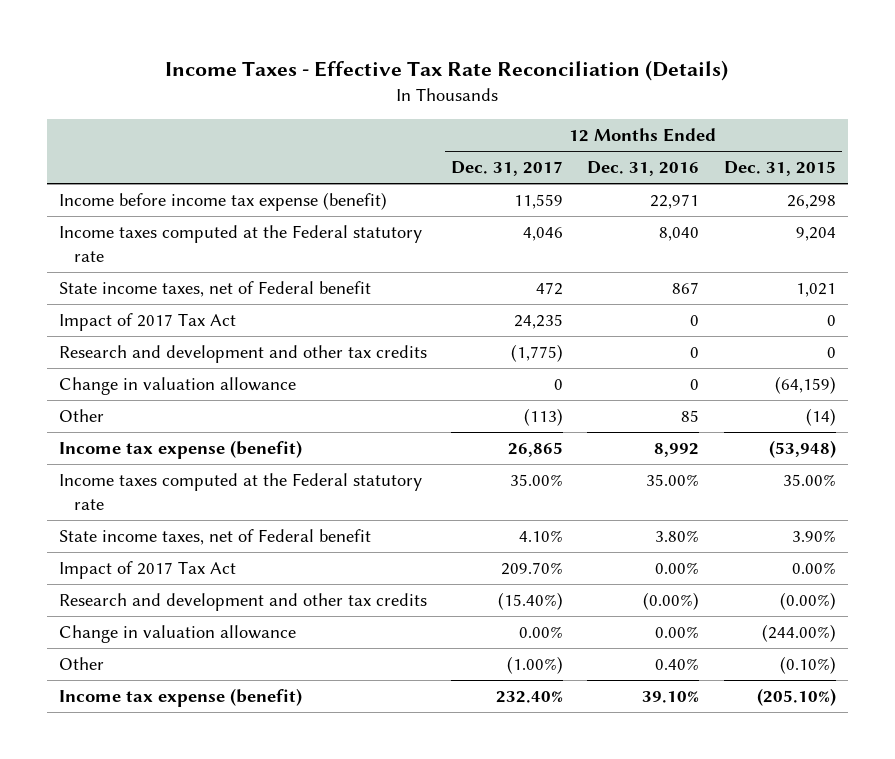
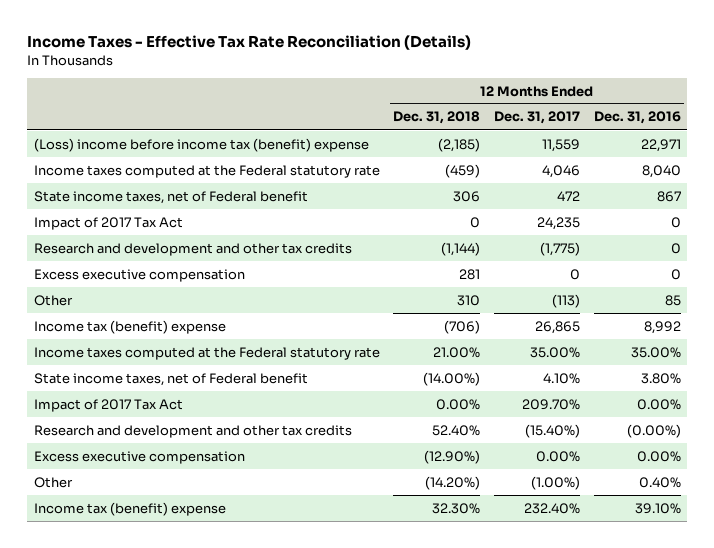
[723,161,836,177] Dec. 31, 2015 -> none
none -> [393,111,481,125] Dec. 31, 2018
[58,192,387,212] Income before income tax expense (benefit) -> [33,137,369,152] (Loss) income before income tax (benefit) expense
[58,377,296,396] Change in valuation allowance -> none
none -> [33,268,245,282] Excess executive compensation
[58,440,302,460] Income tax expense (benefit) -> [33,319,226,334] Income tax (benefit) expense
[58,625,296,644] Change in valuation allowance -> none
none -> [33,450,245,464] Excess executive compensation
[58,688,302,708] Income tax expense (benefit) -> [33,501,226,516] Income tax (benefit) expense

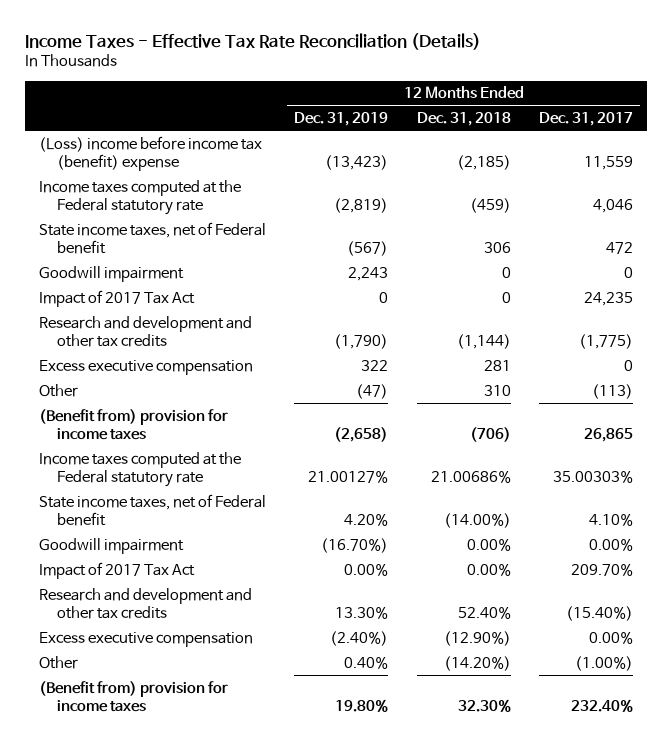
[593,111,681,125] Dec. 31, 2016 -> none
none -> [294,111,389,126] Dec. 31, 2019
none -> [38,265,184,282] Goodwill impairment
[33,319,226,334] Income tax (benefit) expense -> [38,408,228,441] (Benefit from) provision for income taxes
[433,346,481,358] 21.00% -> [430,470,511,484] 21.00686%
[529,346,580,358] 35.00% -> [552,470,633,484] 35.00303%
none -> [38,537,184,554] Goodwill impairment
[33,501,226,516] Income tax (benefit) expense -> [38,680,228,713] (Benefit from) provision for income taxes

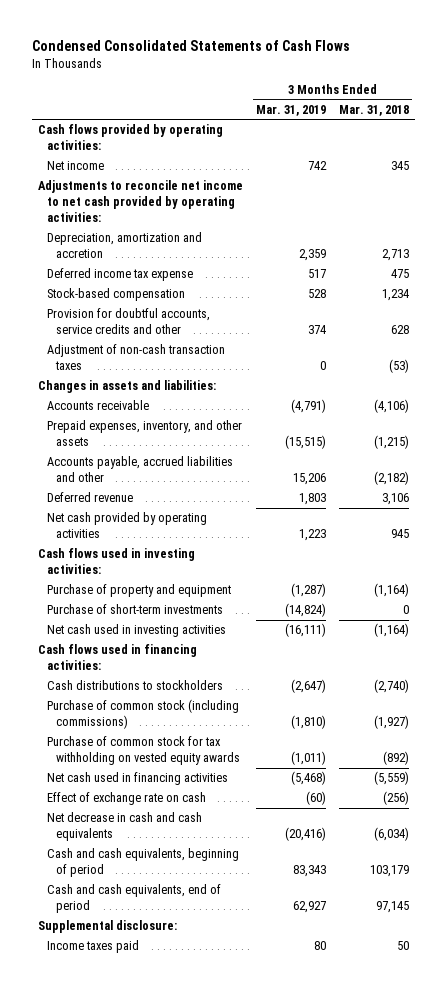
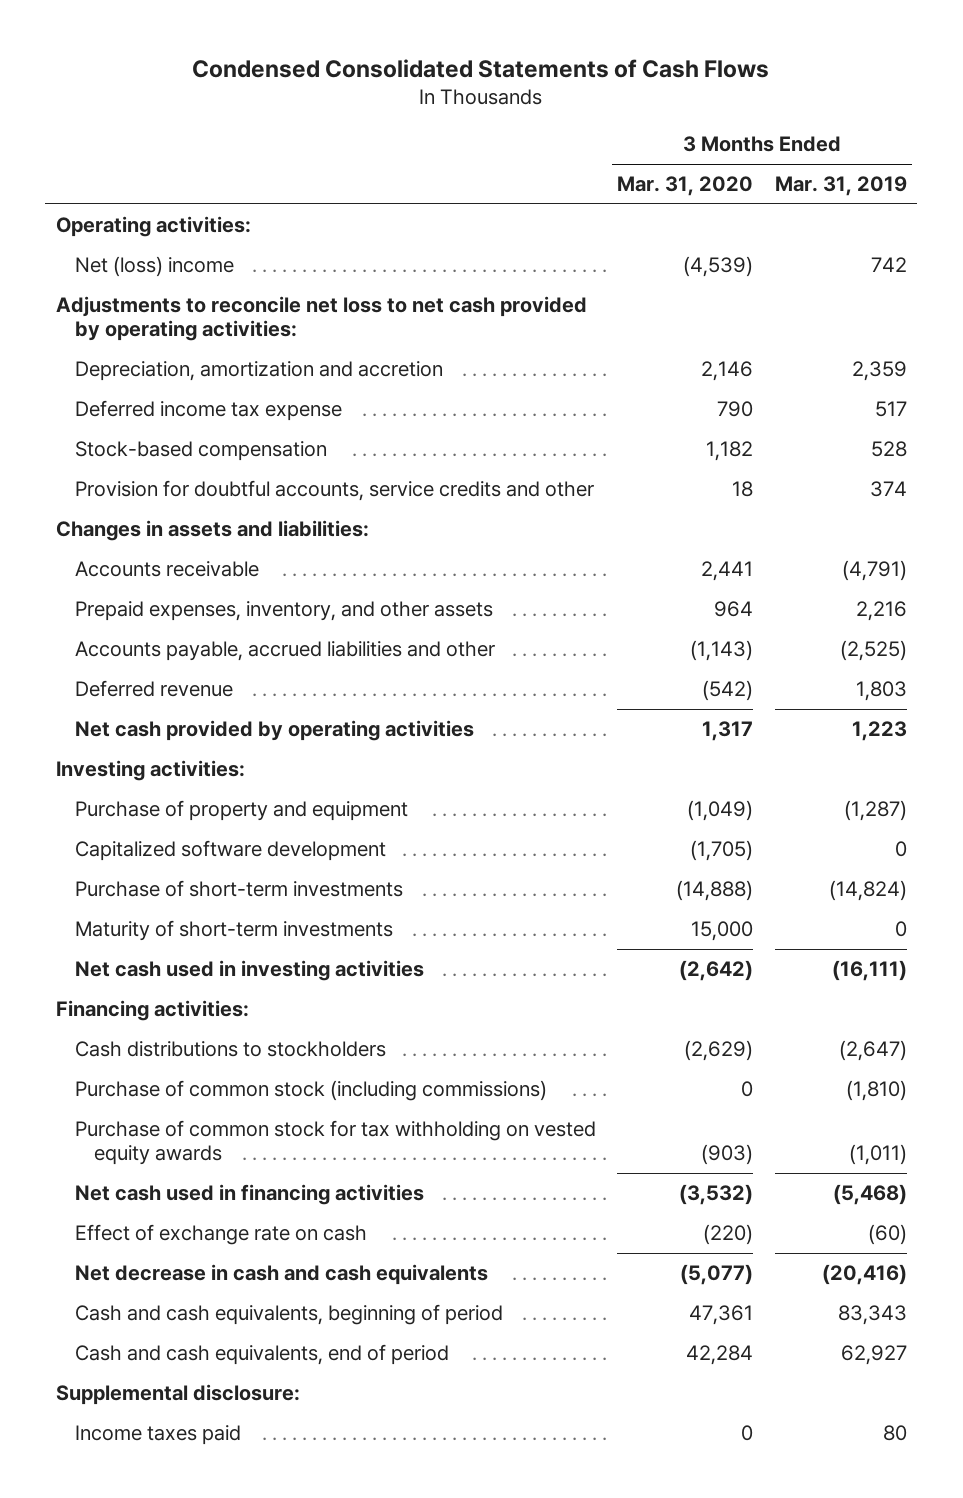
[338,104,409,116] Mar. 31, 2018 -> none
none -> [617,176,754,197] Mar. 31, 2020
[38,124,224,151] Cash flows provided by operating activities: -> [56,216,252,238] Operating activities:
[46,161,104,171] Net income -> [75,256,235,278] Net (loss) income
[38,180,244,223] Adjustments to reconcile net income to net cash provided by operating activities: -> [56,296,588,342] Adjustments to reconcile net loss to net cash provided by operating activities:
[46,344,225,371] Adjustment of non-cash transaction taxes -> none
[285,435,327,450] (15,515) -> [855,601,907,622] 2,216
[293,473,327,486] 15,206 -> [839,640,907,662] (2,525)
[38,548,196,575] Cash flows used in investing activities: -> [56,760,246,782] Investing activities:
none -> [75,840,387,862] Capitalized software development
none -> [75,920,394,942] Maturity of short-term investments
[38,644,198,671] Cash flows used in financing activities: -> [56,1000,250,1022] Financing activities:

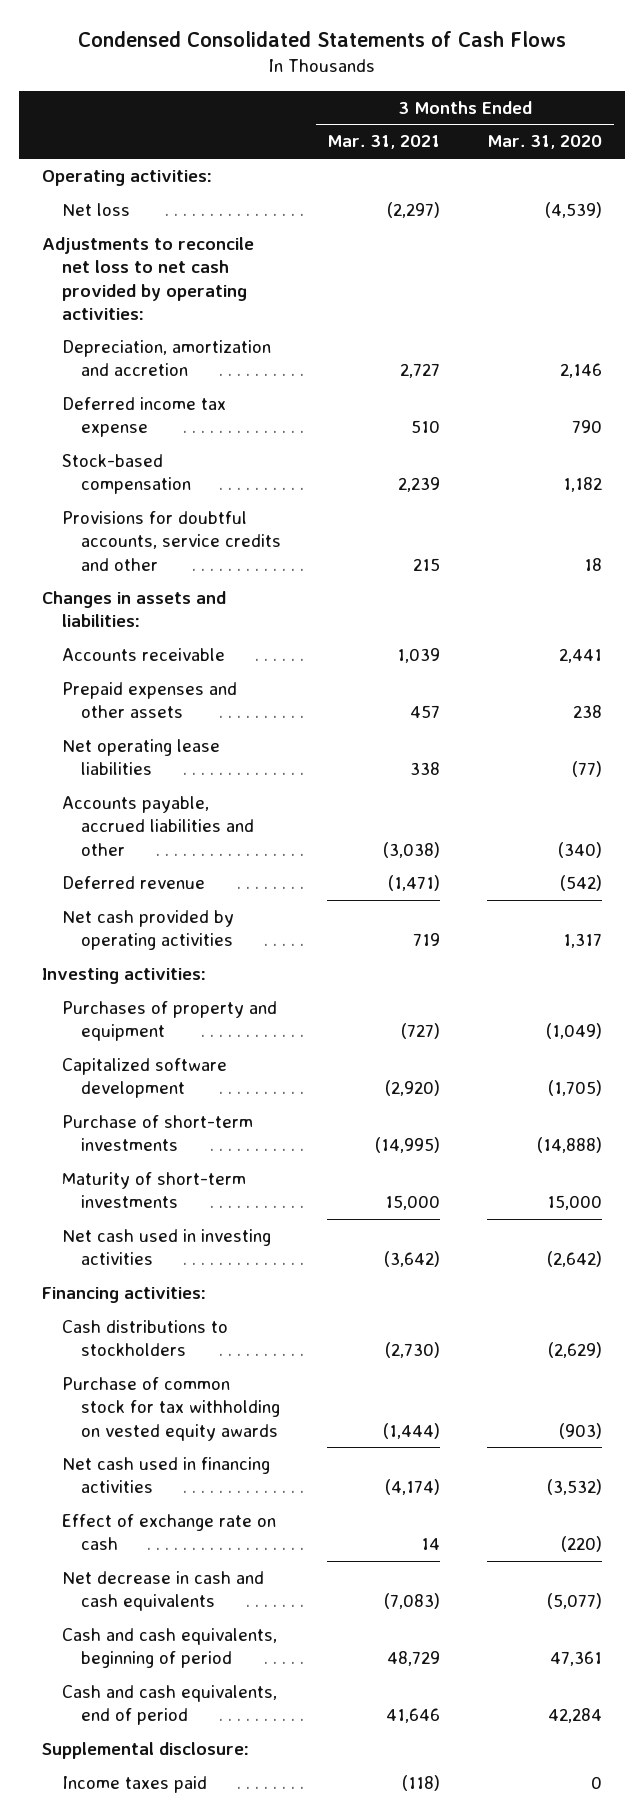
[774,176,907,197] Mar. 31, 2019 -> none
none -> [327,135,441,150] Mar. 31, 2021
[75,256,235,278] Net (loss) income -> [61,203,130,217] Net loss
[75,480,595,502] Provision for doubtful accounts, service credits and other -> [61,511,281,571] Provisions for doubtful accounts, service credits and other
[75,601,494,622] Prepaid expenses, inventory, and other assets -> [61,682,237,719] Prepaid expenses and other assets
[714,601,754,618] 964 -> [572,705,602,719] 238
none -> [61,739,220,776] Net operating lease liabilities
[690,640,754,662] (1,143) -> [557,841,602,858] (340)
[75,800,409,822] Purchase of property and equipment -> [61,1001,277,1042] Purchases of property and equipment
[75,1080,548,1102] Purchase of common stock (including commissions) -> none

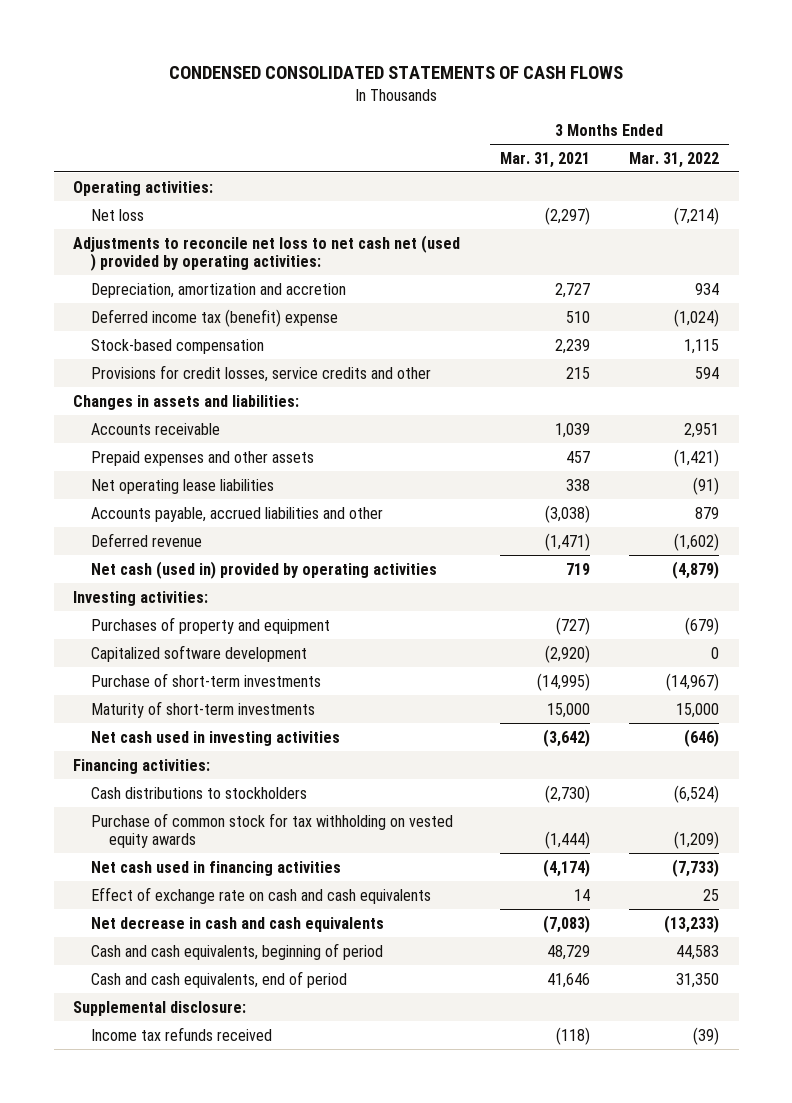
[77,31,566,48] Condensed Consolidated Statements of Cash Flows -> [169,65,624,79] CONDENSED CONSOLIDATED STATEMENTS OF CASH FLOWS
[486,135,602,150] Mar. 31, 2020 -> none
none -> [628,151,719,168] Mar. 31, 2022
[42,237,255,320] Adjustments to reconcile net loss to net cash provided by operating activities: -> [73,234,461,272] Adjustments to reconcile net loss to net cash net (used ) provided by operating activities:
[61,397,226,438] Deferred income tax expense -> [91,308,339,327] Deferred income tax (benefit) expense
[61,511,281,571] Provisions for doubtful accounts, service credits and other -> [91,364,432,382] Provisions for credit losses, service credits and other
[61,910,234,951] Net cash provided by operating activities -> [91,560,438,579] Net cash (used in) provided by operating activities
[61,1514,276,1551] Effect of exchange rate on cash -> [91,886,432,904] Effect of exchange rate on cash and cash equivalents
[61,1776,207,1794] Income taxes paid -> [91,1026,273,1041] Income tax refunds received

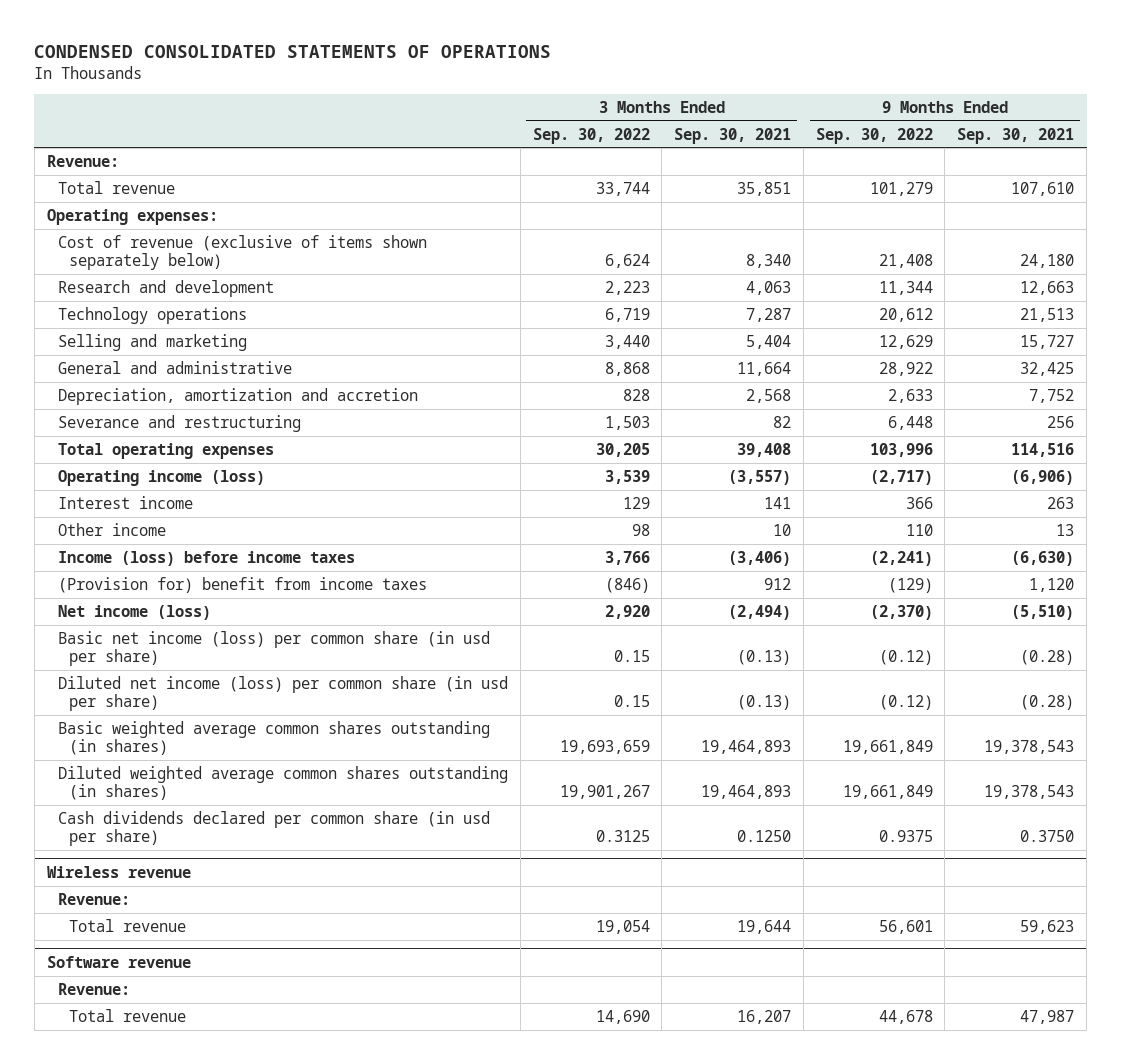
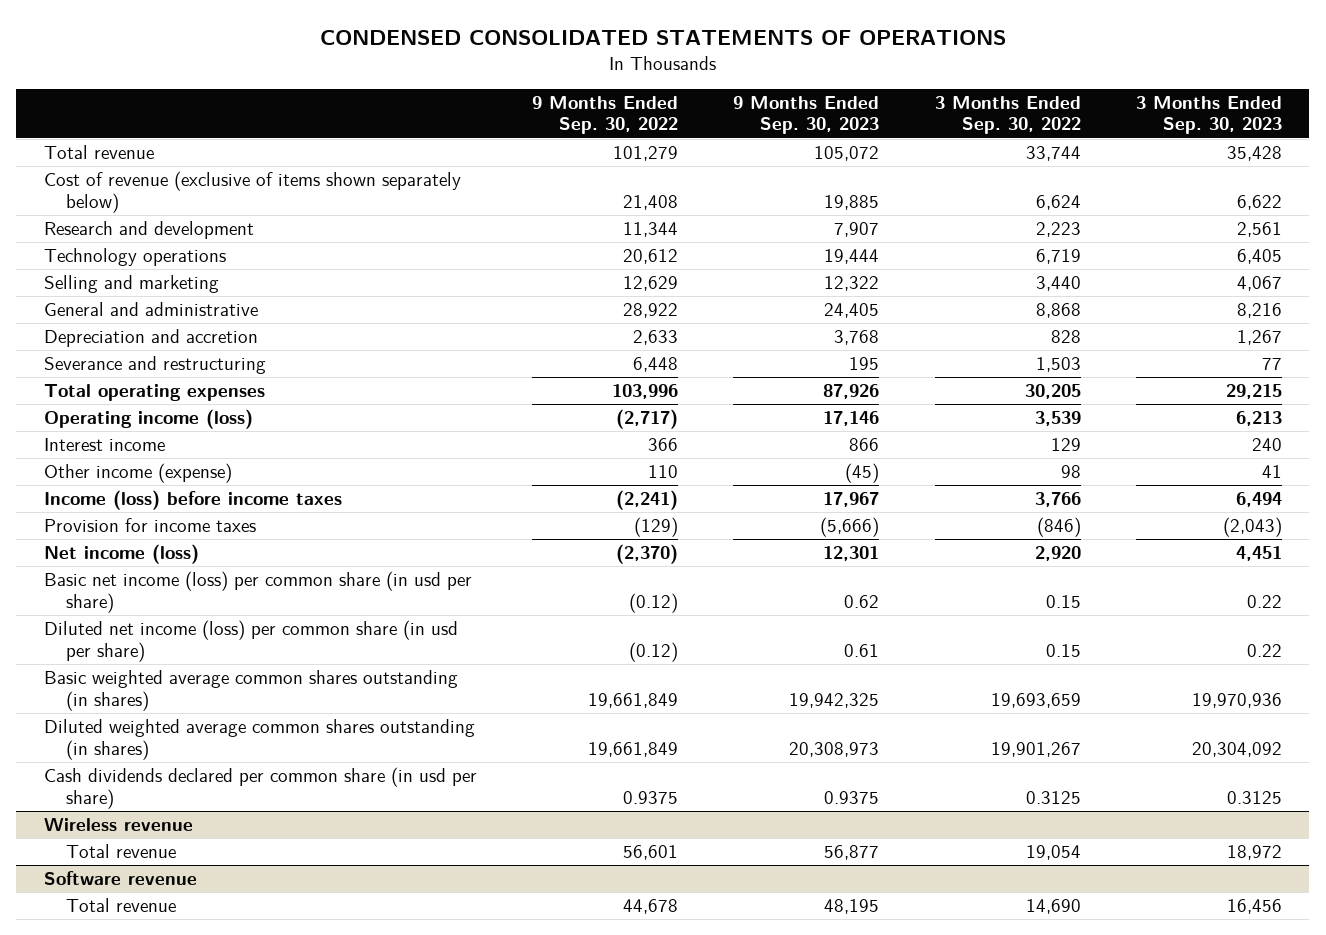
[674,127,792,144] Sep. 30, 2021 -> none
[957,127,1075,144] Sep. 30, 2021 -> none
none -> [733,95,880,135] 9 Months Ended Sep. 30, 2023
none -> [1135,95,1282,135] 3 Months Ended Sep. 30, 2023
[46,154,119,167] Revenue: -> none
[46,208,218,225] Operating expenses: -> none
[58,387,419,405] Depreciation, amortization and accretion -> [43,329,258,348] Depreciation and accretion
[58,522,167,536] Other income -> [43,463,232,484] Other income (expense)
[58,576,428,593] (Provision for) benefit from income taxes -> [43,518,256,533] Provision for income taxes
[58,892,131,905] Revenue: -> none
[58,982,131,995] Revenue: -> none

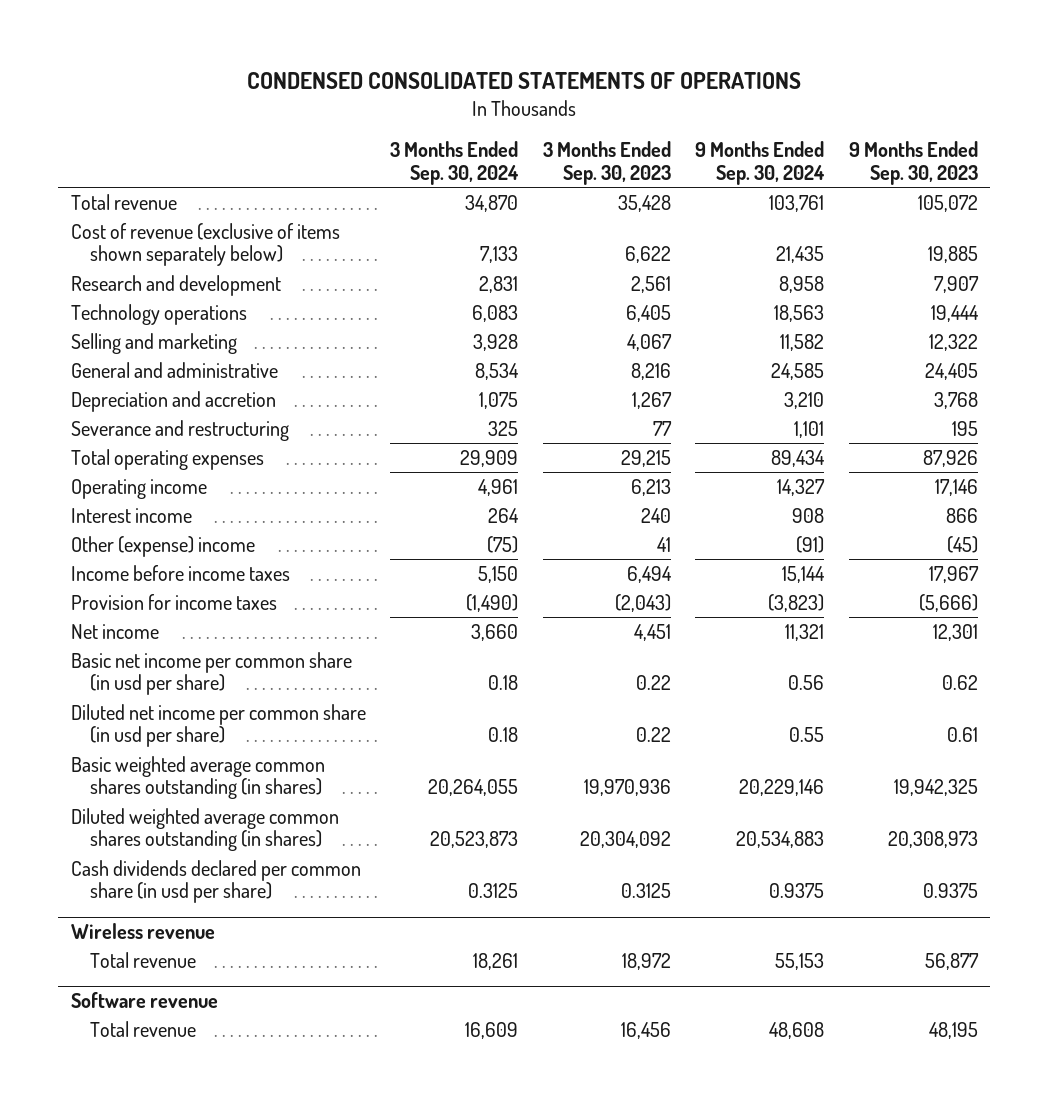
[531,95,678,135] 9 Months Ended Sep. 30, 2022 -> none
[934,95,1081,135] 3 Months Ended Sep. 30, 2022 -> none
none -> [390,141,520,186] 3 Months Ended Sep. 30, 2024
none -> [695,141,826,186] 9 Months Ended Sep. 30, 2024
[43,409,253,430] Operating income (loss) -> [70,478,207,499] Operating income
[43,463,232,484] Other income (expense) -> [70,535,255,557] Other (expense) income
[43,490,342,511] Income (loss) before income taxes -> [70,564,290,581] Income before income taxes
[43,544,199,565] Net income (loss) -> [70,623,159,639] Net income
[43,571,472,613] Basic net income (loss) per common share (in usd per share) -> [70,651,352,696] Basic net income per common share (in usd per share)
[43,620,458,662] Diluted net income (loss) per common share (in usd per share) -> [70,703,366,748] Diluted net income per common share (in usd per share)

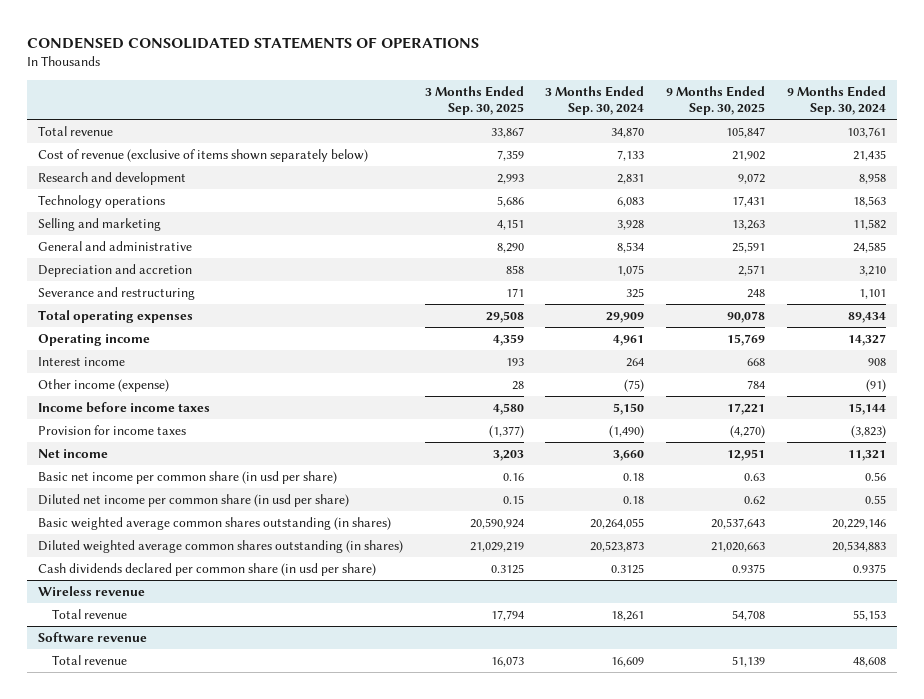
[542,141,671,186] 3 Months Ended Sep. 30, 2023 -> none
[848,141,978,186] 9 Months Ended Sep. 30, 2023 -> none
none -> [424,85,524,116] 3 Months Ended Sep. 30, 2025
none -> [666,85,766,116] 9 Months Ended Sep. 30, 2025
[70,535,255,557] Other (expense) income -> [37,378,169,392] Other income (expense)

